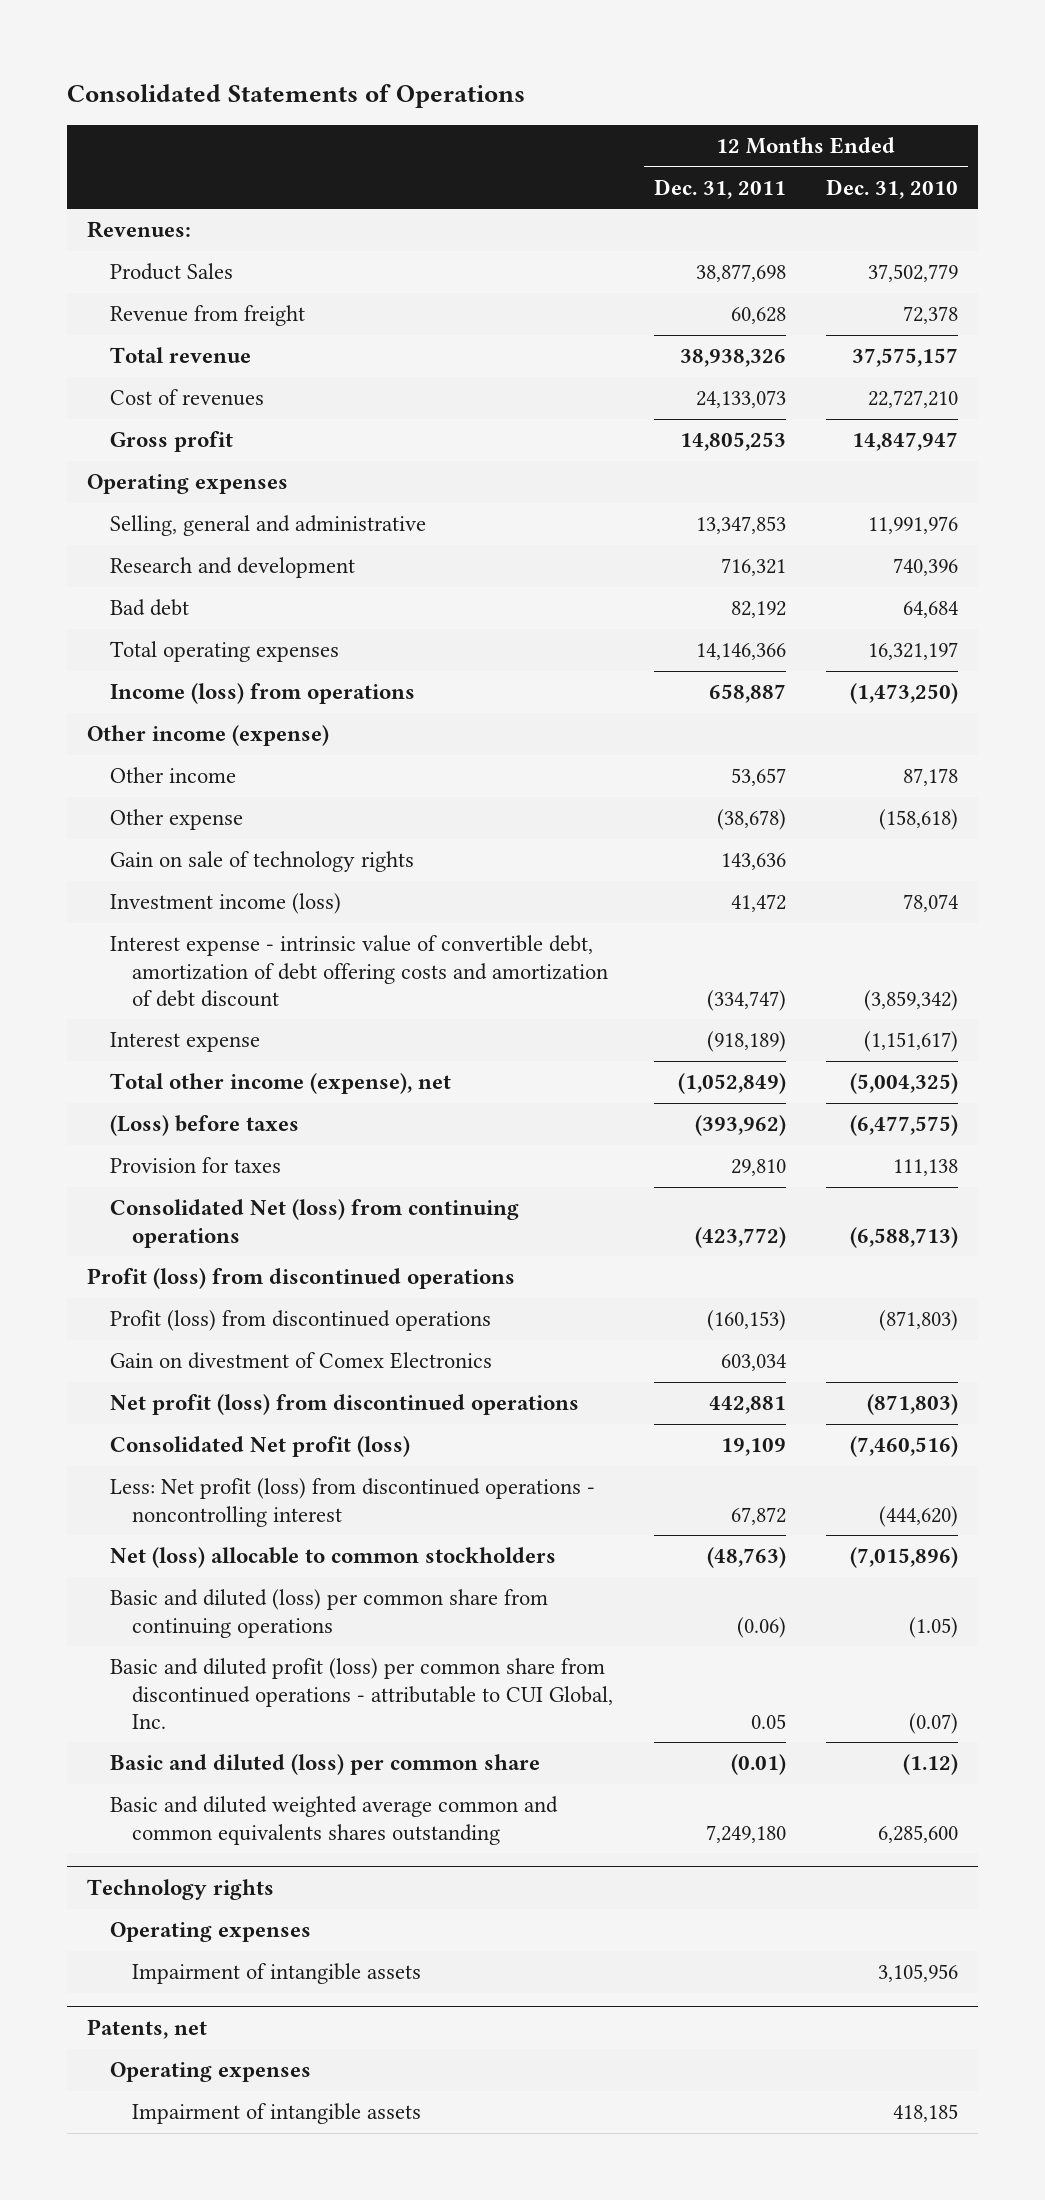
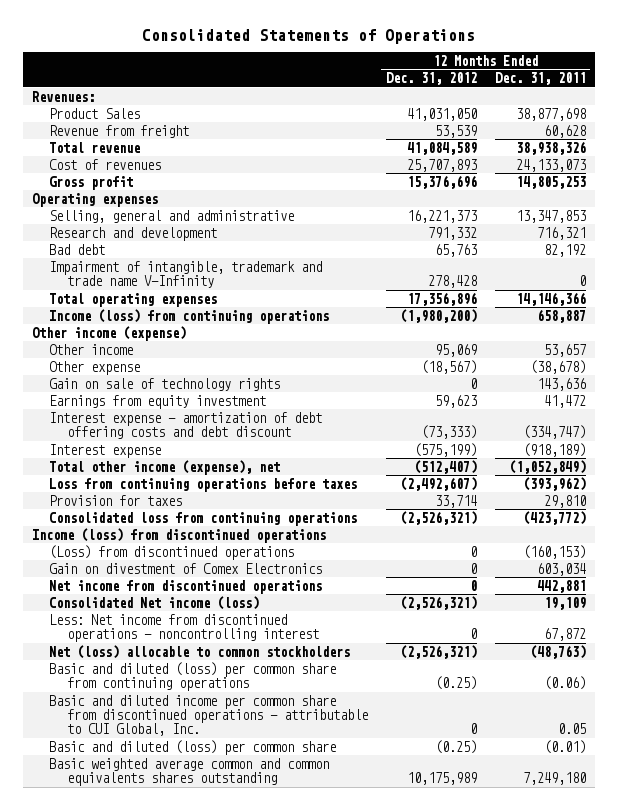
[825,178,958,199] Dec. 31, 2010 -> none
none -> [385,72,477,86] Dec. 31, 2012
none -> [49,260,323,289] Impairment of intangible, trademark and trade name V-Infinity
[109,683,415,705] Income (loss) from operations -> [49,308,330,324] Income (loss) from continuing operations
[109,893,341,915] Investment income (loss) -> [49,394,267,409] Earnings from equity investment
[109,935,609,1007] Interest expense - intrinsic value of convertible debt, amortization of debt offering costs and amortization of debt discount -> [49,411,323,440] Interest expense - amortization of debt offering costs and debt discount
[109,1115,299,1137] (Loss) before taxes -> [49,477,358,492] Loss from continuing operations before taxes
[109,1199,519,1248] Consolidated Net (loss) from continuing operations -> [49,511,358,526] Consolidated loss from continuing operations
[87,1268,516,1290] Profit (loss) from discontinued operations -> [32,527,327,543] Income (loss) from discontinued operations
[109,1310,491,1332] Profit (loss) from discontinued operations -> [49,544,295,560] (Loss) from discontinued operations
[109,1394,579,1416] Net profit (loss) from discontinued operations -> [49,579,323,594] Net income from discontinued operations
[109,1436,410,1458] Consolidated Net profit (loss) -> [49,595,260,610] Consolidated Net income (loss)
[109,1478,595,1527] Less: Net profit (loss) from discontinued operations - noncontrolling interest -> [49,613,319,643] Less: Net income from discontinued operations - noncontrolling interest
[109,1658,614,1729] Basic and diluted profit (loss) per common share from discontinued operations - attributable to CUI Global, Inc. -> [49,694,368,737] Basic and diluted income per common share from discontinued operations - attributable to CUI Global, Inc.
[87,1878,275,1900] Technology rights -> none
[109,1922,311,1943] Operating expenses -> none
[132,1963,422,1985] Impairment of intangible assets -> none
[87,2018,208,2039] Patents, net -> none
[109,2062,311,2083] Operating expenses -> none
[132,2103,422,2125] Impairment of intangible assets -> none
[109,1796,558,1845] Basic and diluted weighted average common and common equivalents shares outstanding -> [49,757,330,787] Basic weighted average common and common equivalents shares outstanding

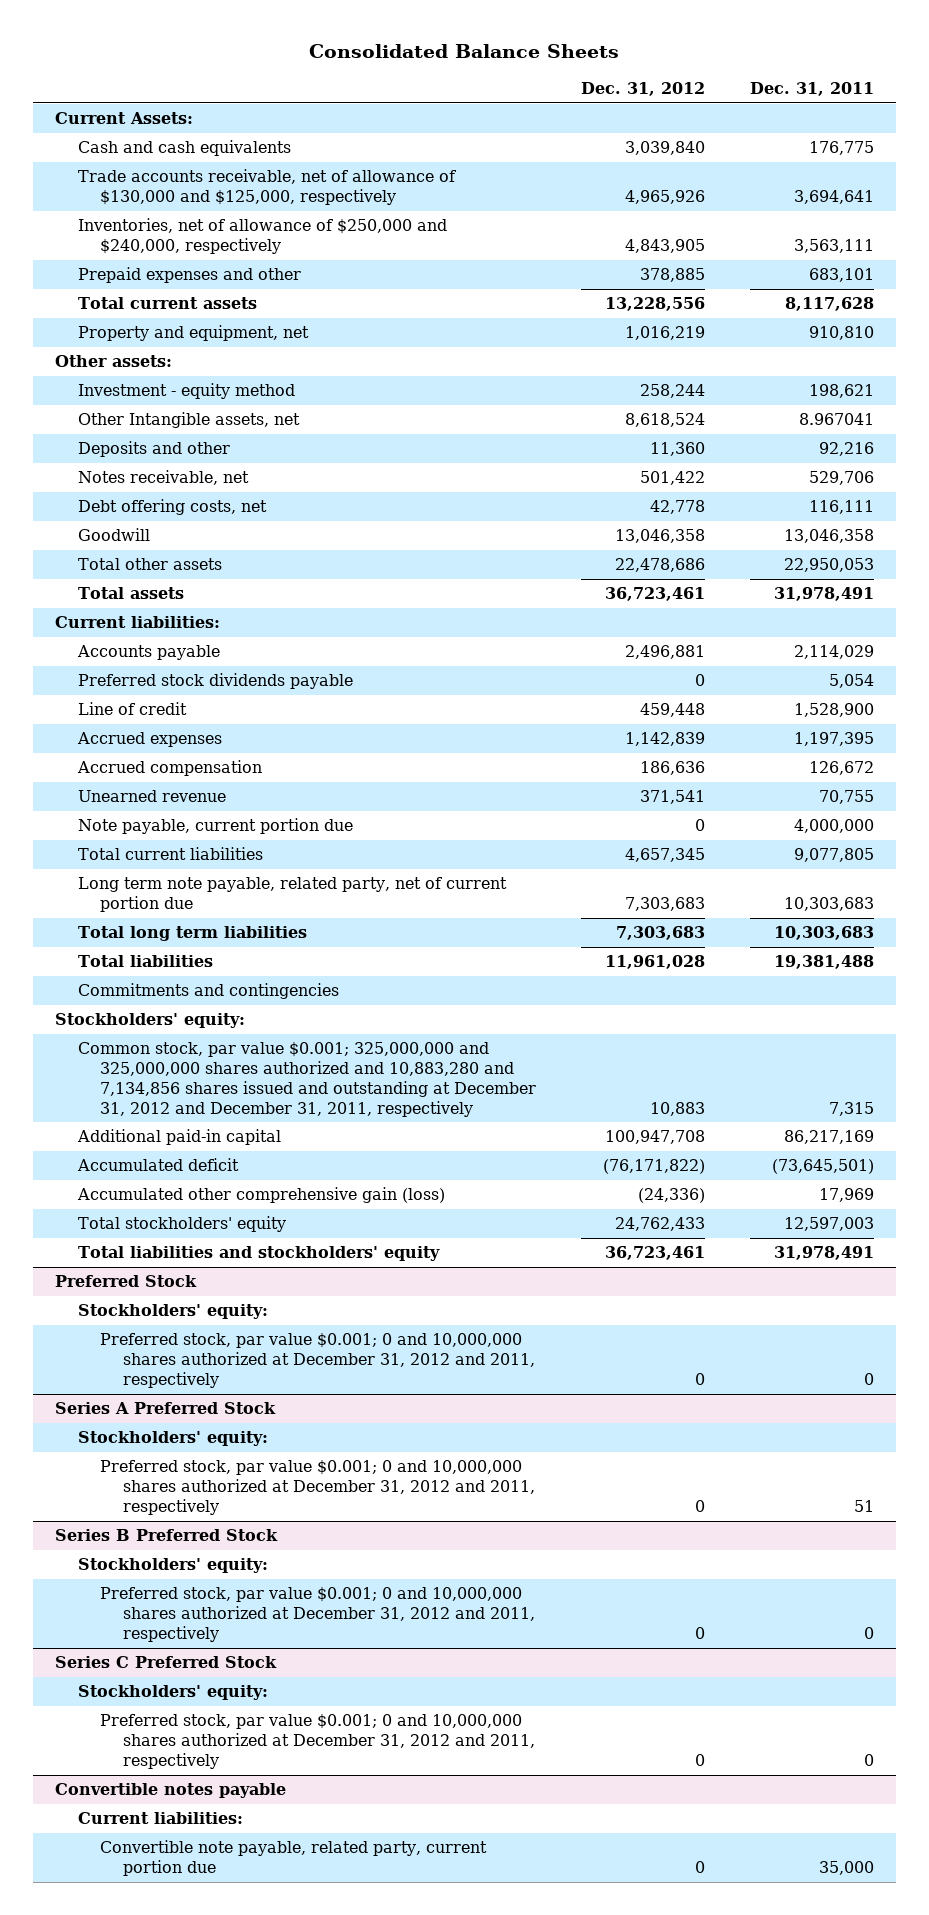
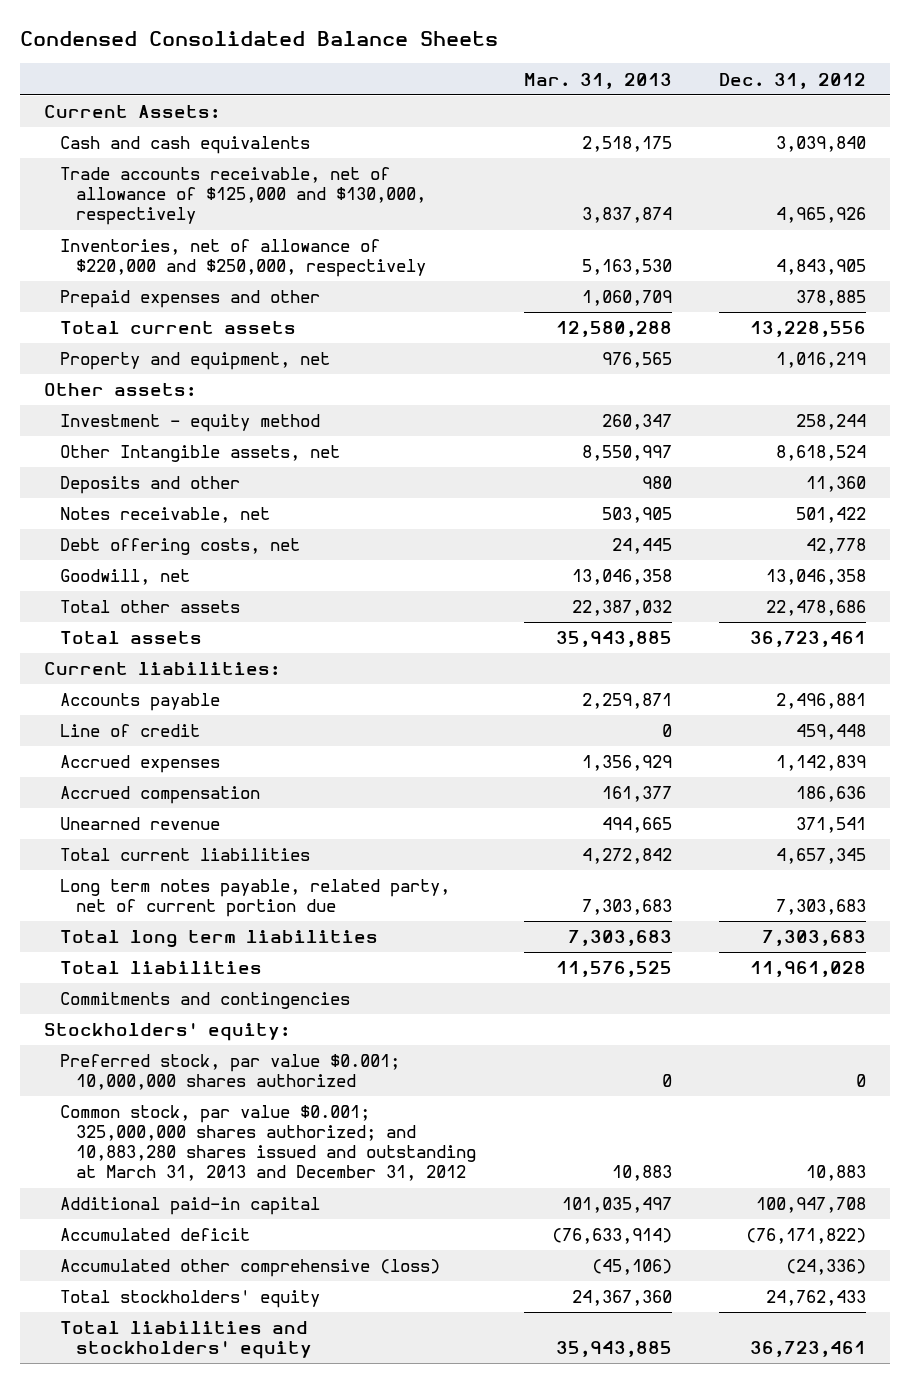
[309,43,620,58] Consolidated Balance Sheets -> [19,31,498,47] Condensed Consolidated Balance Sheets
[749,82,874,97] Dec. 31, 2011 -> none
none -> [523,72,672,89] Mar. 31, 2013
[77,169,456,206] Trade accounts receivable, net of allowance of $130,000 and $125,000, respectively -> [59,167,426,226] Trade accounts receivable, net of allowance of $125,000 and $130,000, respectively
[77,218,447,255] Inventories, net of allowance of $250,000 and $240,000, respectively -> [59,239,426,278] Inventories, net of allowance of $220,000 and $250,000, respectively
[77,528,150,542] Goodwill -> [59,569,190,586] Goodwill, net
[77,673,353,690] Preferred stock dividends payable -> none
[77,818,353,835] Note payable, current portion due -> none
[77,877,507,913] Long term note payable, related party, net of current portion due -> [59,879,450,918] Long term notes payable, related party, net of current portion due
none -> [59,1054,400,1091] Preferred stock, par value $0.001; 10,000,000 shares authorized
[77,1042,537,1117] Common stock, par value $0.001; 325,000,000 and 325,000,000 shares authorized and 10,883,280 and 7,134,856 shares issued and outstanding at December 31, 2012 and December 31, 2011, respectively -> [59,1105,476,1182] Common stock, par value $0.001; 325,000,000 shares authorized; and 10,883,280 shares issued and outstanding at March 31, 2013 and December 31, 2012
[76,1187,445,1204] Accumulated other comprehensive gain (loss) -> [59,1259,440,1278] Accumulated other comprehensive (loss)
[55,1275,198,1288] Preferred Stock -> none
[77,1304,268,1320] Stockholders' equity: -> none
[100,1333,536,1388] Preferred stock, par value $0.001; 0 and 10,000,000 shares authorized at December 31, 2012 and 2011, respectively -> none
[55,1402,277,1415] Series A Preferred Stock -> none
[77,1431,268,1447] Stockholders' equity: -> none
[100,1460,536,1515] Preferred stock, par value $0.001; 0 and 10,000,000 shares authorized at December 31, 2012 and 2011, respectively -> none
[55,1529,279,1542] Series B Preferred Stock -> none
[77,1558,268,1574] Stockholders' equity: -> none
[100,1587,536,1642] Preferred stock, par value $0.001; 0 and 10,000,000 shares authorized at December 31, 2012 and 2011, respectively -> none
[55,1656,278,1669] Series C Preferred Stock -> none
[77,1685,268,1701] Stockholders' equity: -> none
[100,1714,536,1769] Preferred stock, par value $0.001; 0 and 10,000,000 shares authorized at December 31, 2012 and 2011, respectively -> none
[55,1783,287,1799] Convertible notes payable -> none
[77,1812,243,1825] Current liabilities: -> none
[100,1840,488,1877] Convertible note payable, related party, current portion due -> none

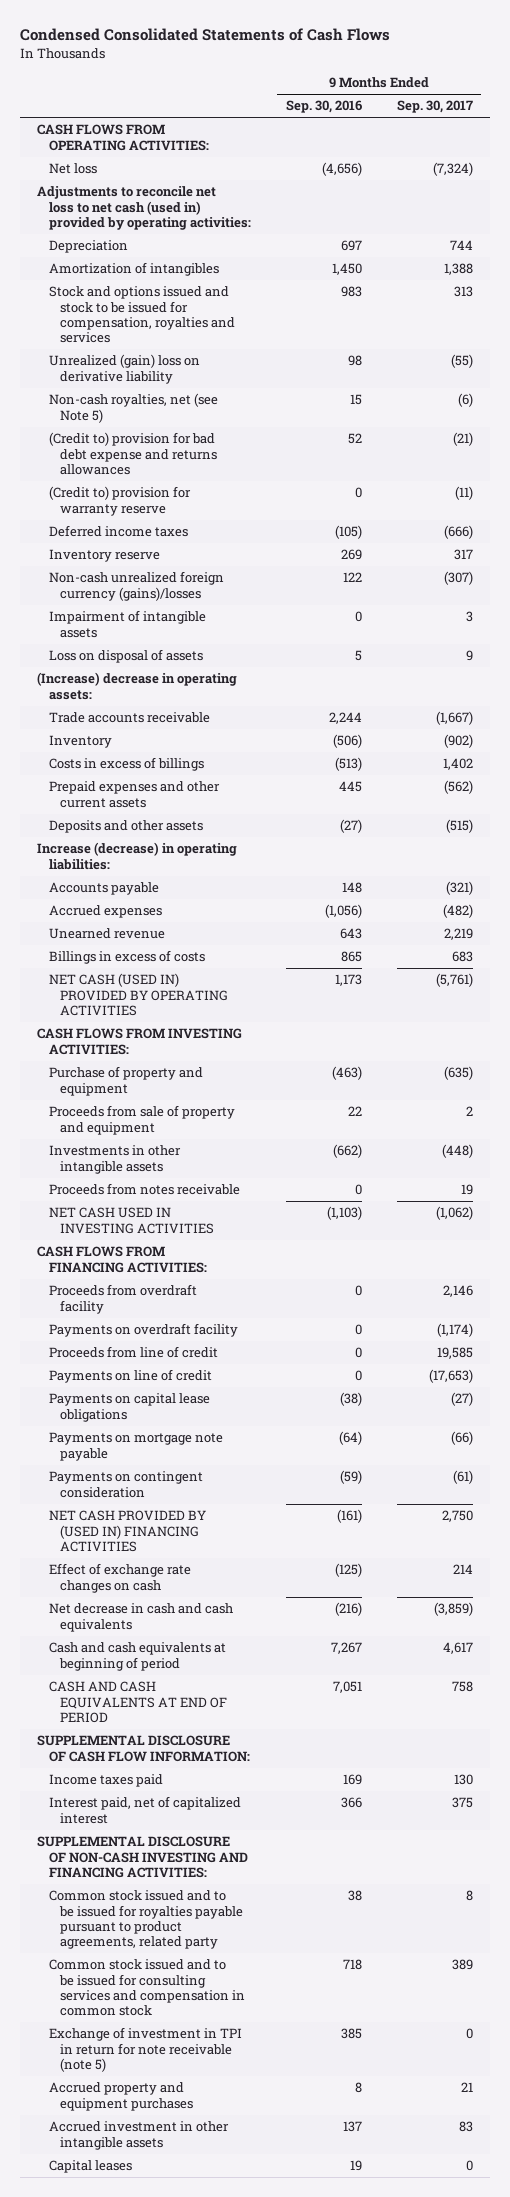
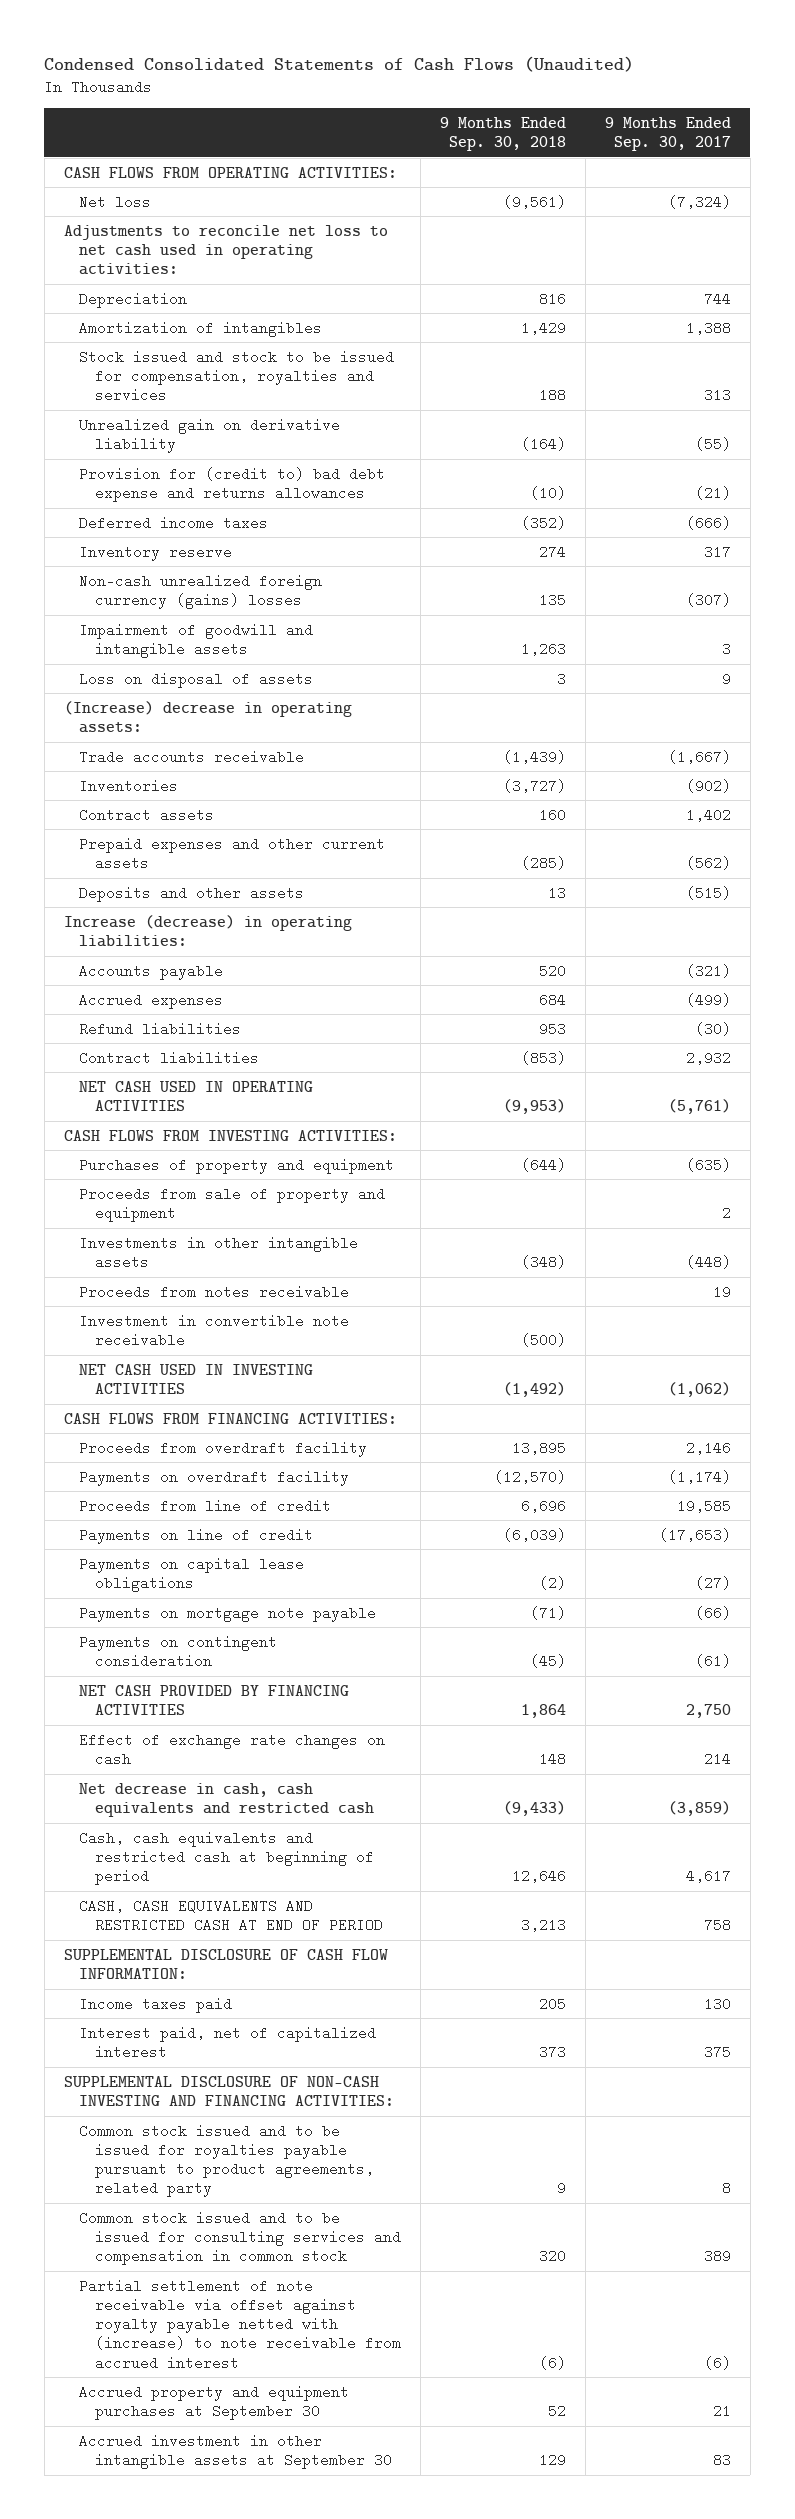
[19,28,390,42] Condensed Consolidated Statements of Cash Flows -> [44,55,635,72] Condensed Consolidated Statements of Cash Flows (Unaudited)
[285,100,362,114] Sep. 30, 2016 -> none
none -> [439,117,566,152] 9 Months Ended Sep. 30, 2018
[37,186,251,230] Adjustments to reconcile net loss to net cash (used in) provided by operating activities: -> [63,224,388,276] Adjustments to reconcile net loss to net cash used in operating activities:
[48,393,218,423] Non-cash royalties, net (see Note 5) -> none
[48,486,191,516] (Credit to) provision for warranty reserve -> none
[48,286,236,344] Stock and options issued and stock to be issued for compensation, royalties and services -> [79,349,395,403] Stock issued and stock to be issued for compensation, royalties and services
[48,354,200,384] Unrealized (gain) loss on derivative liability -> [79,417,341,453] Unrealized gain on derivative liability
[48,432,218,475] (Credit to) provision for bad debt expense and returns allowances -> [79,466,386,502] Provision for (credit to) bad debt expense and returns allowances
[48,571,224,601] Non-cash unrealized foreign currency (gains)/losses -> [79,573,323,609] Non-cash unrealized foreign currency (gains) losses
[48,610,206,638] Impairment of intangible assets -> [79,622,314,658] Impairment of goodwill and intangible assets
[48,735,112,749] Inventory -> [79,778,179,793] Inventories
[48,757,204,772] Costs in excess of billings -> [79,807,215,822] Contract assets
[48,928,165,940] Unearned revenue -> none
[48,950,205,965] Billings in excess of costs -> none
[442,904,473,919] (482) -> [685,992,731,1007] (499)
none -> [79,1021,242,1036] Refund liabilities
none -> [79,1050,260,1065] Contract liabilities
[48,973,229,1016] NET CASH (USED IN) PROVIDED BY OPERATING ACTIVITIES -> [79,1080,314,1111] NET CASH USED IN OPERATING ACTIVITIES
[48,1066,203,1096] Purchase of property and equipment -> [79,1157,395,1174] Purchases of property and equipment
none -> [79,1313,350,1347] Investment in convertible note receivable
[48,1510,206,1552] NET CASH PROVIDED BY (USED IN) FINANCING ACTIVITIES -> [79,1684,350,1715] NET CASH PROVIDED BY FINANCING ACTIVITIES
[48,1603,233,1632] Net decrease in cash and cash equivalents -> [79,1782,374,1817] Net decrease in cash, cash equivalents and restricted cash
[48,1642,226,1671] Cash and cash equivalents at beginning of period -> [79,1830,374,1886] Cash, cash equivalents and restricted cash at beginning of period
[48,1681,228,1723] CASH AND CASH EQUIVALENTS AT END OF PERIOD -> [79,1898,383,1932] CASH, CASH EQUIVALENTS AND RESTRICTED CASH AT END OF PERIOD
[48,2027,242,2072] Exchange of investment in TPI in return for note receivable (note 5) -> none
[48,2160,132,2174] Capital leases -> none
none -> [79,2278,401,2370] Partial settlement of note receivable via offset against royalty payable netted with (increase) to note receivable from accrued interest
[48,2082,194,2111] Accrued property and equipment purchases -> [79,2384,350,2420] Accrued property and equipment purchases at September 30
[48,2121,229,2150] Accrued investment in other intangible assets -> [79,2433,392,2469] Accrued investment in other intangible assets at September 30

